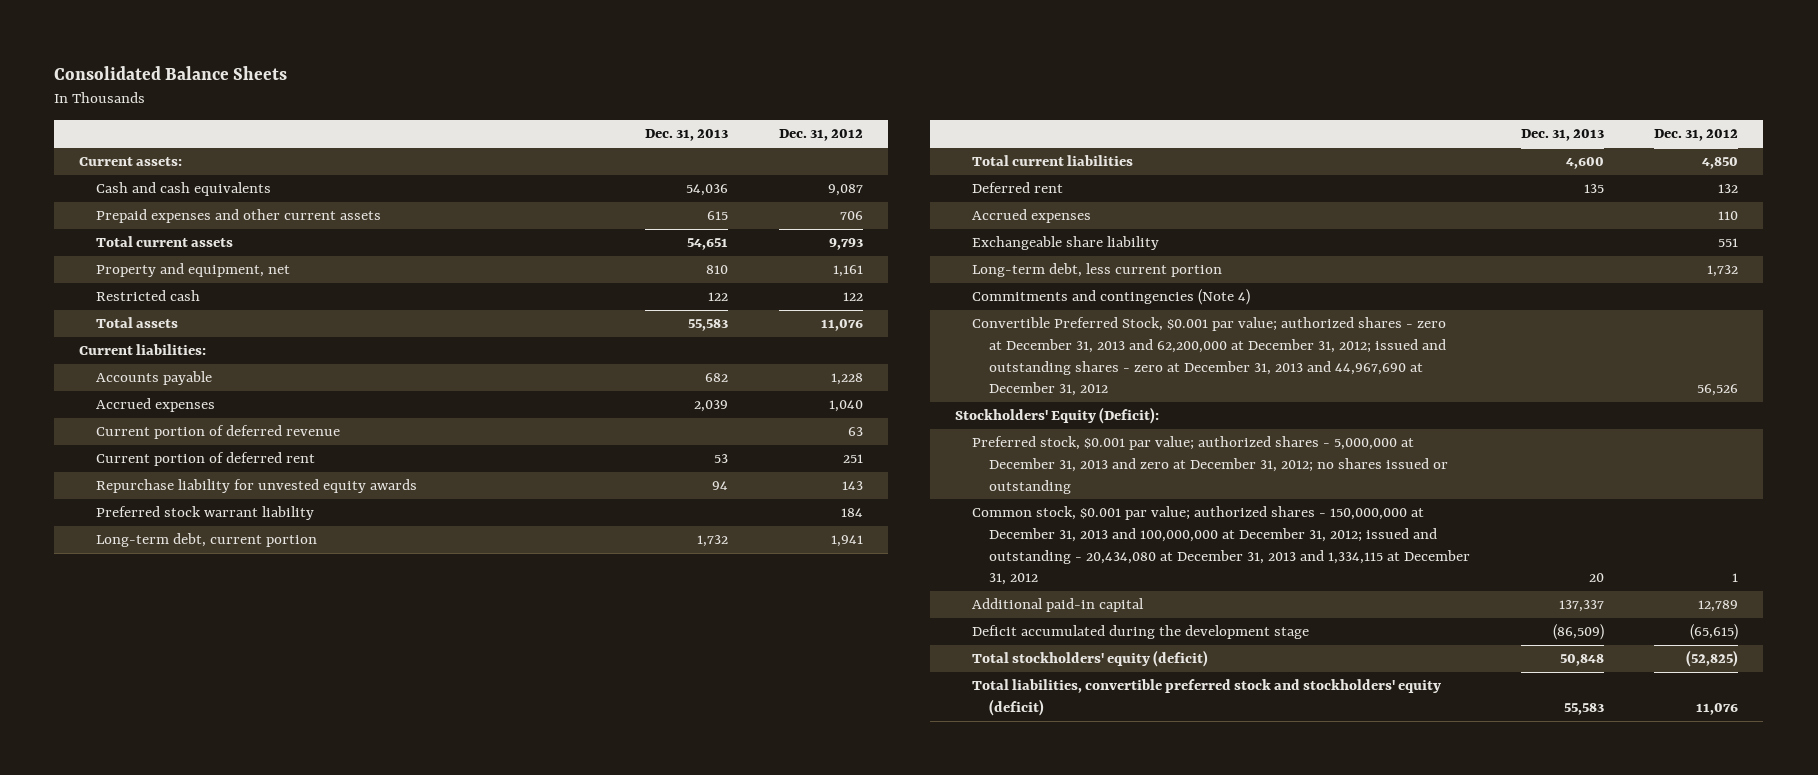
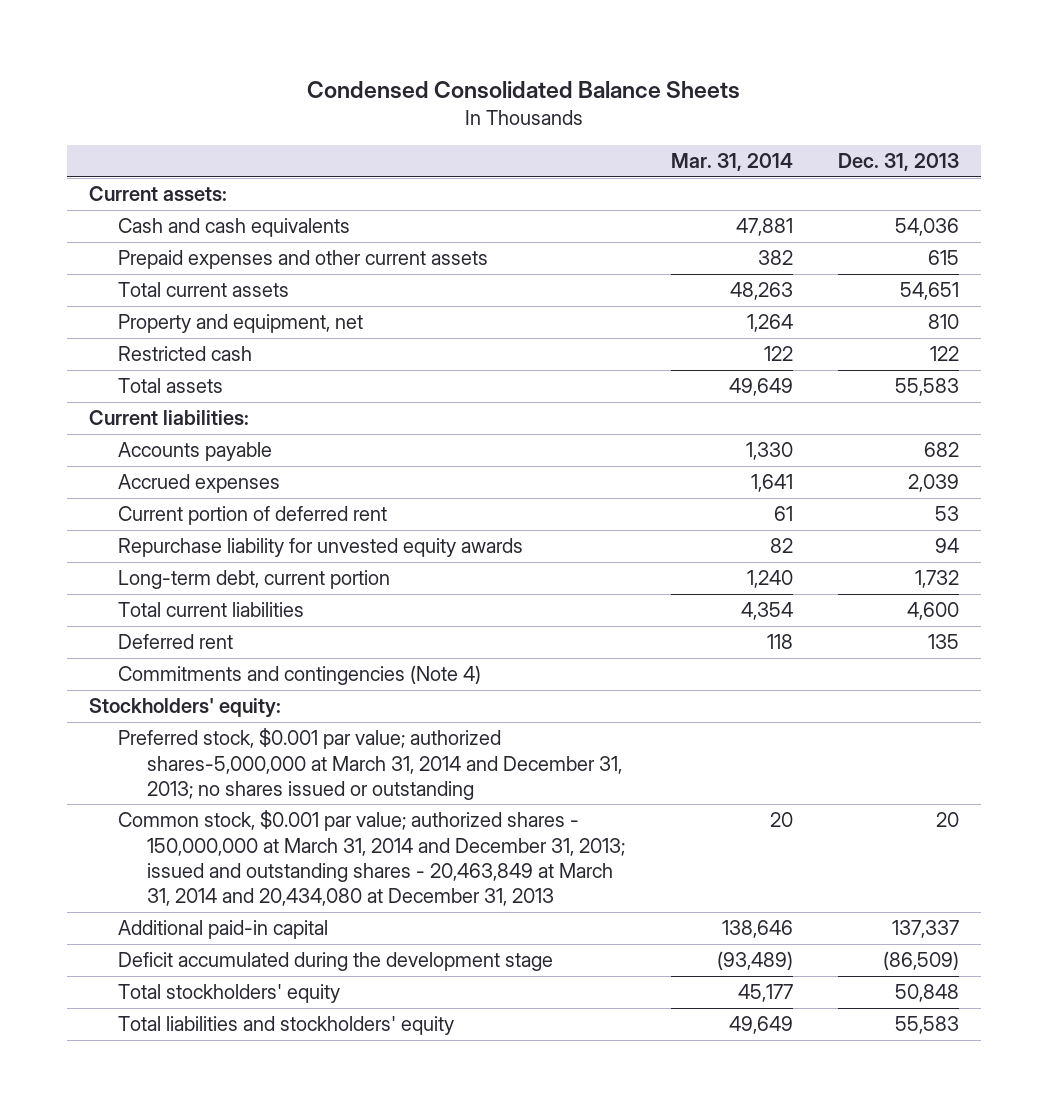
[54,66,288,81] Consolidated Balance Sheets -> [307,80,741,99] Condensed Consolidated Balance Sheets
[778,129,863,142] Dec. 31, 2012 -> none
none -> [670,153,793,172] Mar. 31, 2014
[96,425,341,440] Current portion of deferred revenue -> none
[96,506,315,521] Preferred stock warrant liability -> none
[972,209,1092,224] Accrued expenses -> none
[972,236,1160,251] Exchangeable share liability -> none
[972,263,1223,278] Long-term debt, less current portion -> none
[972,317,1447,397] Convertible Preferred Stock, $0.001 par value; authorized shares - zero at December 31, 2013 and 62,200,000 at December 31, 2012; issued and outstanding shares - zero at December 31, 2013 and 44,967,690 at December 31, 2012 -> none
[955,407,1160,425] Stockholders' Equity (Deficit): -> [89,698,282,719] Stockholders' equity:
[972,436,1449,494] Preferred stock, $0.001 par value; authorized shares - 5,000,000 at December 31, 2013 and zero at December 31, 2012; no shares issued or outstanding -> [118,728,623,800] Preferred stock, $0.001 par value; authorized shares-5,000,000 at March 31, 2014 and December 31, 2013; no shares issued or outstanding
[972,506,1471,586] Common stock, $0.001 par value; authorized shares - 150,000,000 at December 31, 2013 and 100,000,000 at December 31, 2012; issued and outstanding - 20,434,080 at December 31, 2013 and 1,334,115 at December 31, 2012 -> [118,810,626,907] Common stock, $0.001 par value; authorized shares - 150,000,000 at March 31, 2014 and December 31, 2013; issued and outstanding shares - 20,463,849 at March 31, 2014 and 20,434,080 at December 31, 2013
[972,650,1209,668] Total stockholders' equity (deficit) -> [118,984,341,1004] Total stockholders' equity
[972,679,1442,717] Total liabilities, convertible preferred stock and stockholders' equity (deficit) -> [118,1016,455,1036] Total liabilities and stockholders' equity

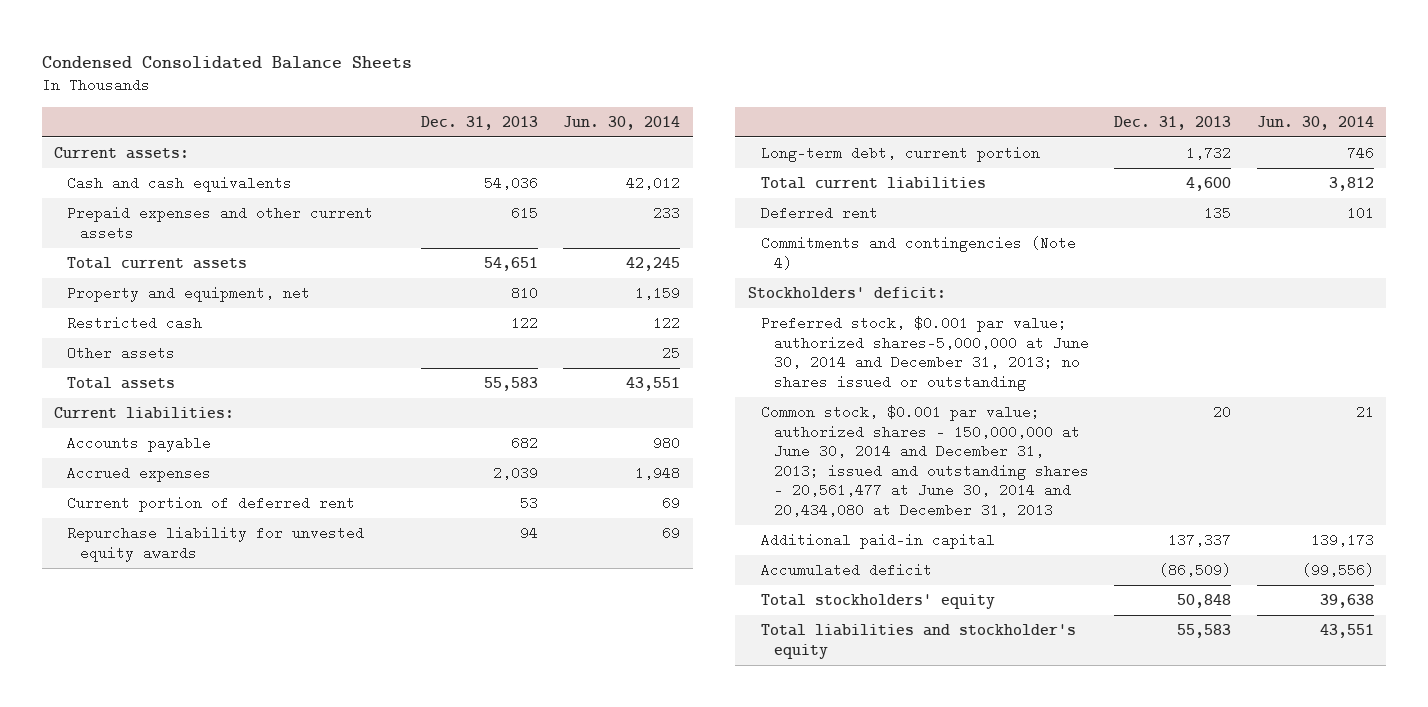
[670,153,793,172] Mar. 31, 2014 -> none
none -> [563,115,681,130] Jun. 30, 2014
none -> [67,346,176,361] Other assets
[89,698,282,719] Stockholders' equity: -> [747,287,946,299] Stockholders' deficit:
[118,728,623,800] Preferred stock, $0.001 par value; authorized shares-5,000,000 at March 31, 2014 and December 31, 2013; no shares issued or outstanding -> [760,316,1089,391] Preferred stock, $0.001 par value; authorized shares-5,000,000 at June 30, 2014 and December 31, 2013; no shares issued or outstanding
[118,810,626,907] Common stock, $0.001 par value; authorized shares - 150,000,000 at March 31, 2014 and December 31, 2013; issued and outstanding shares - 20,463,849 at March 31, 2014 and 20,434,080 at December 31, 2013 -> [760,405,1089,517] Common stock, $0.001 par value; authorized shares - 150,000,000 at June 30, 2014 and December 31, 2013; issued and outstanding shares - 20,561,477 at June 30, 2014 and 20,434,080 at December 31, 2013
[118,952,554,972] Deficit accumulated during the development stage -> [760,563,932,578] Accumulated deficit
[118,1016,455,1036] Total liabilities and stockholders' equity -> [760,624,1076,659] Total liabilities and stockholder's equity

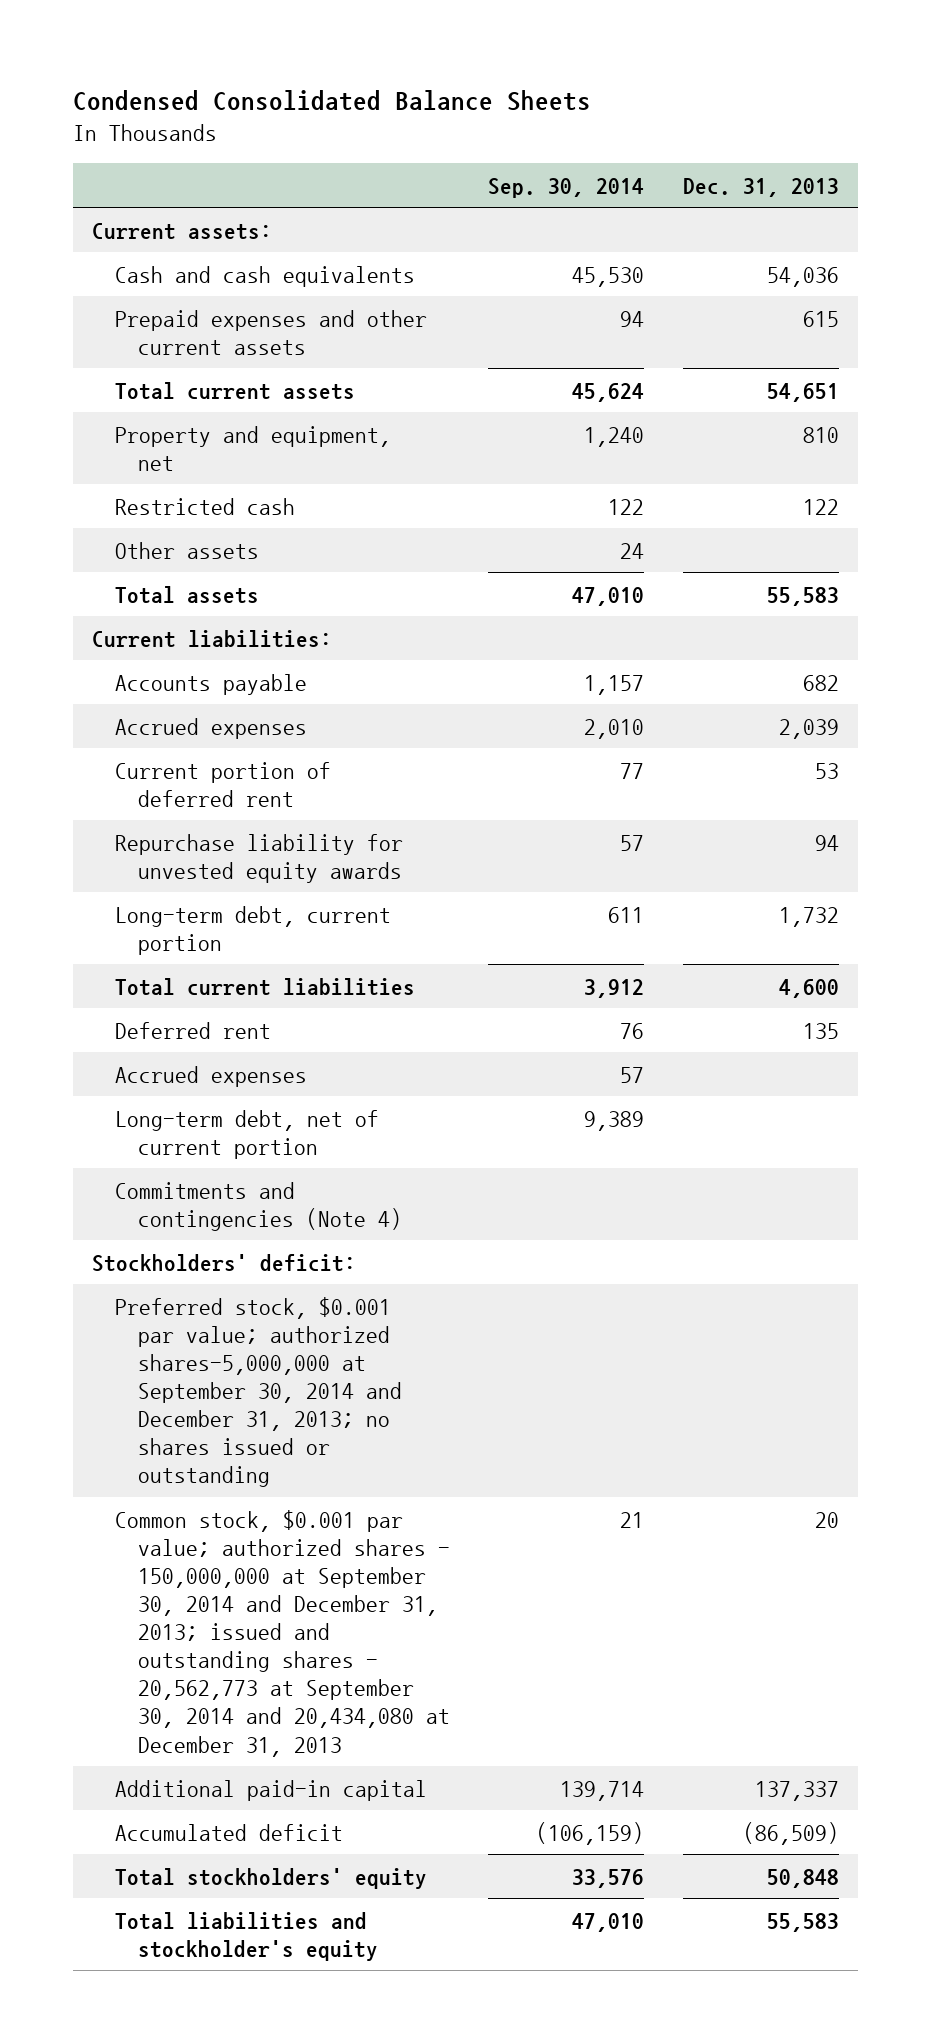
[563,115,681,130] Jun. 30, 2014 -> none
none -> [488,177,645,198] Sep. 30, 2014
none -> [115,1065,308,1087] Accrued expenses
none -> [115,1109,380,1159] Long-term debt, net of current portion
[760,316,1089,391] Preferred stock, $0.001 par value; authorized shares-5,000,000 at June 30, 2014 and December 31, 2013; no shares issued or outstanding -> [115,1296,403,1488] Preferred stock, $0.001 par value; authorized shares-5,000,000 at September 30, 2014 and December 31, 2013; no shares issued or outstanding
[760,405,1089,517] Common stock, $0.001 par value; authorized shares - 150,000,000 at June 30, 2014 and December 31, 2013; issued and outstanding shares - 20,561,477 at June 30, 2014 and 20,434,080 at December 31, 2013 -> [115,1509,451,1757] Common stock, $0.001 par value; authorized shares - 150,000,000 at September 30, 2014 and December 31, 2013; issued and outstanding shares - 20,562,773 at September 30, 2014 and 20,434,080 at December 31, 2013

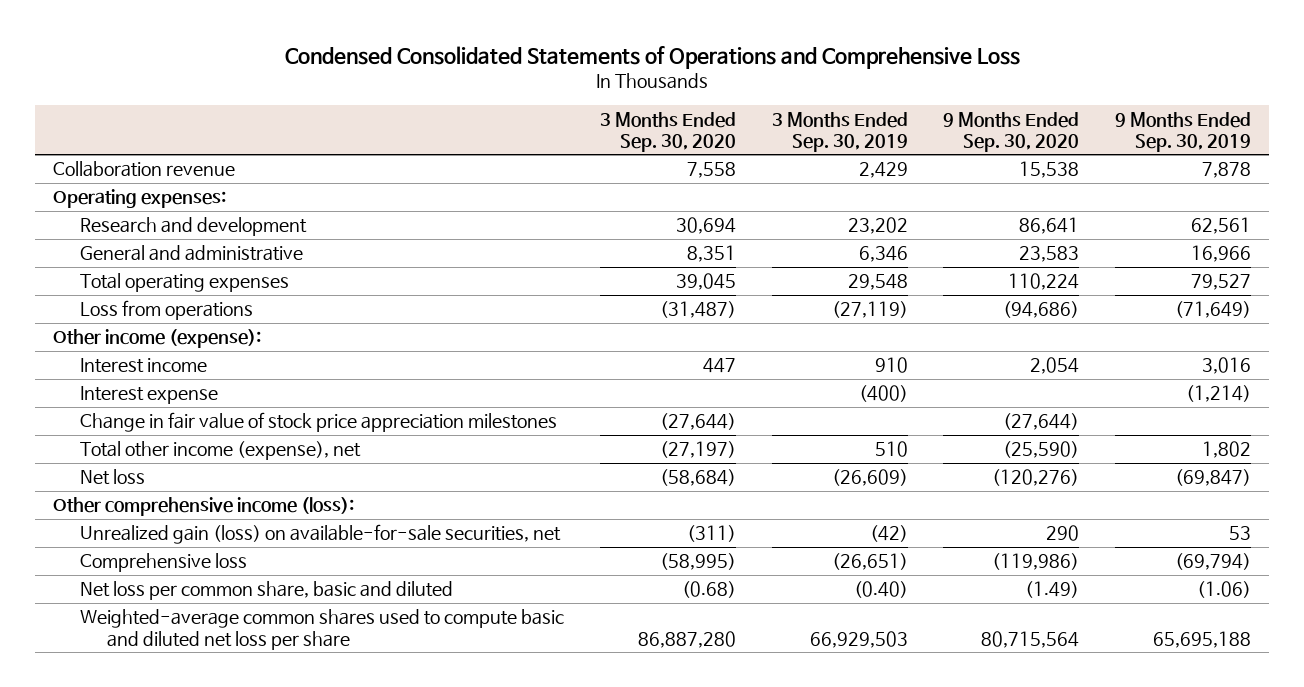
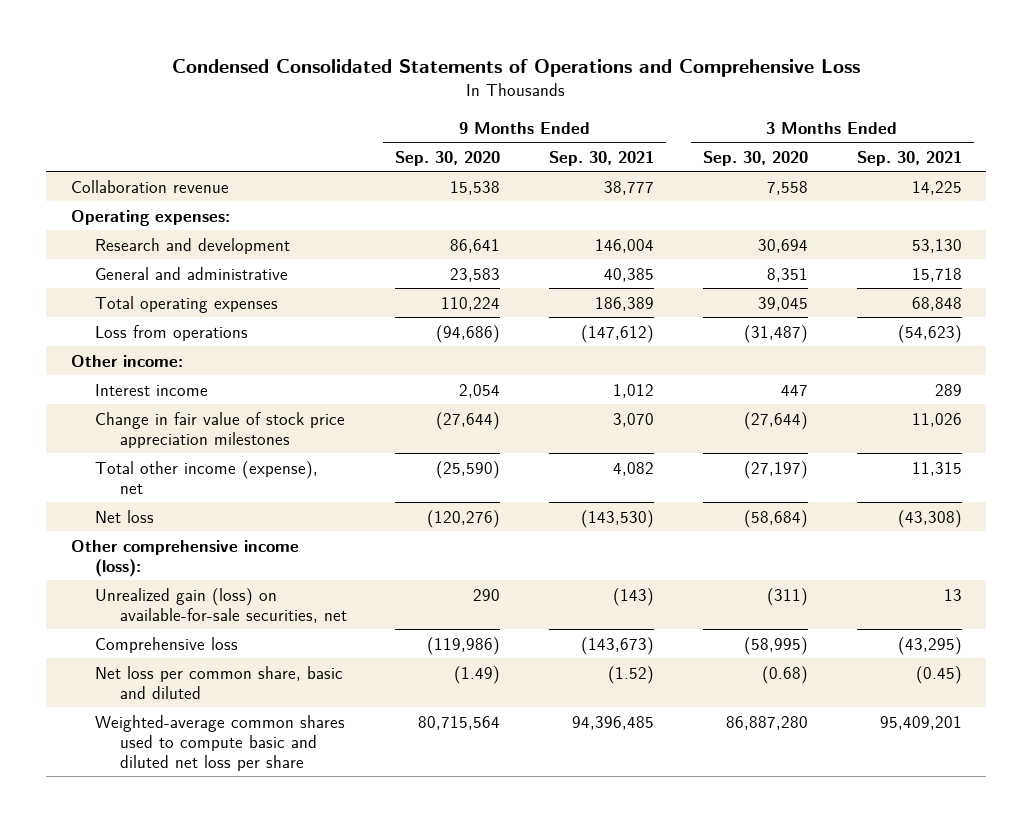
[771,111,908,152] 3 Months Ended Sep. 30, 2019 -> none
[1114,111,1251,152] 9 Months Ended Sep. 30, 2019 -> none
none -> [549,150,655,166] Sep. 30, 2021
none -> [856,150,962,166] Sep. 30, 2021
[53,329,262,349] Other income (expense): -> [70,354,183,367] Other income:
[80,386,219,405] Interest expense -> none

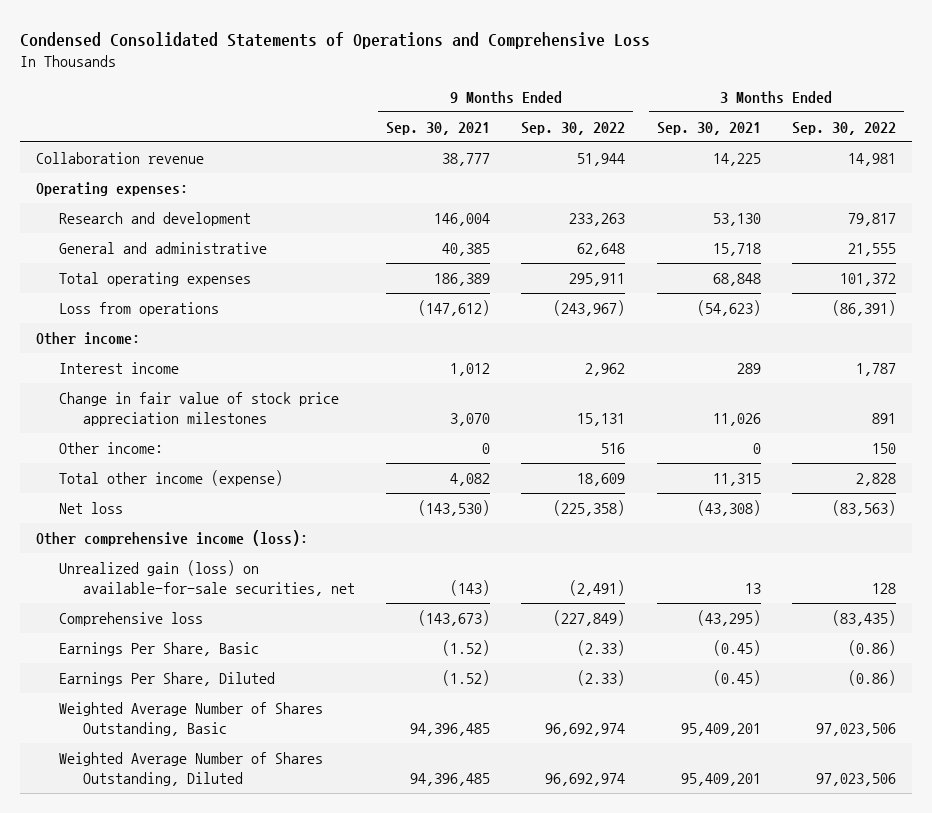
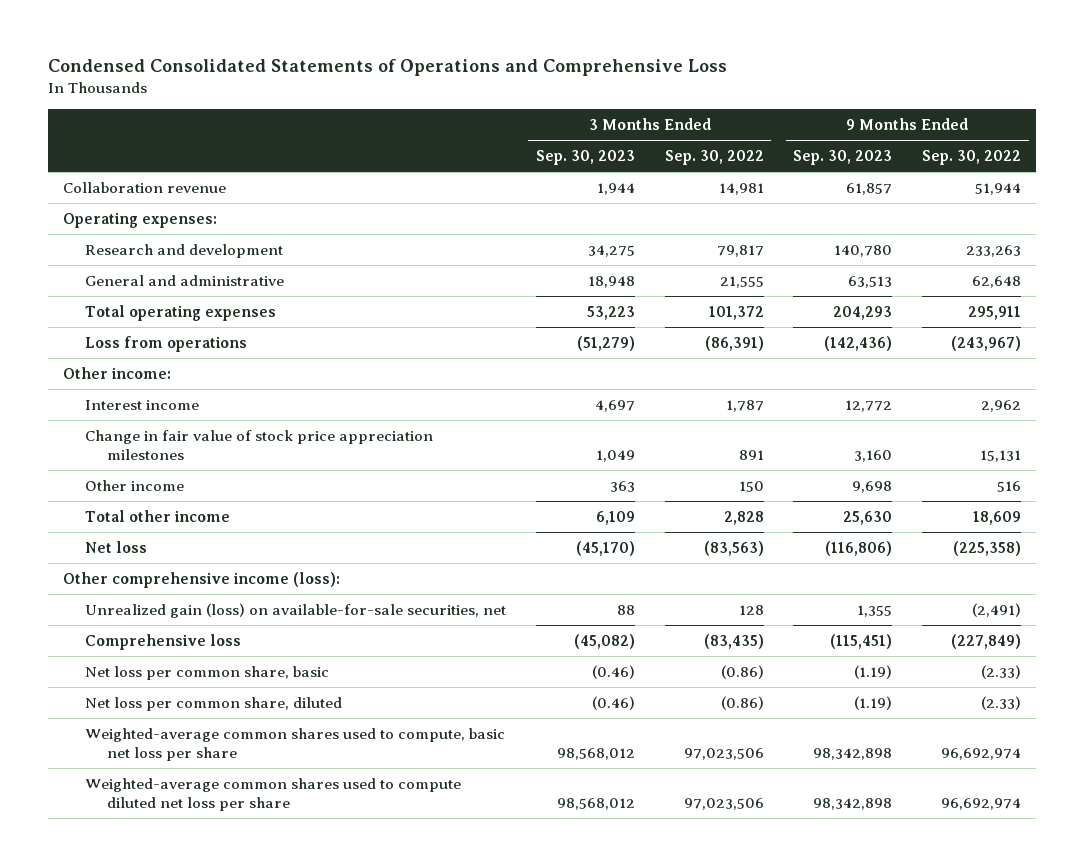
[386,121,491,135] Sep. 30, 2021 -> none
[656,121,761,135] Sep. 30, 2021 -> none
none -> [535,150,635,166] Sep. 30, 2023
none -> [793,150,893,166] Sep. 30, 2023
[59,442,164,455] Other income: -> [85,479,185,491] Other income
[59,470,284,487] Total other income (expense) -> [85,509,231,522] Total other income
[59,642,260,657] Earnings Per Share, Basic -> [85,665,330,680] Net loss per common share, basic
[59,672,276,687] Earnings Per Share, Diluted -> [85,696,343,711] Net loss per common share, diluted
[59,702,324,737] Weighted Average Number of Shares Outstanding, Basic -> [85,727,506,761] Weighted-average common shares used to compute, basic net loss per share
[59,752,324,787] Weighted Average Number of Shares Outstanding, Diluted -> [85,777,462,811] Weighted-average common shares used to compute diluted net loss per share

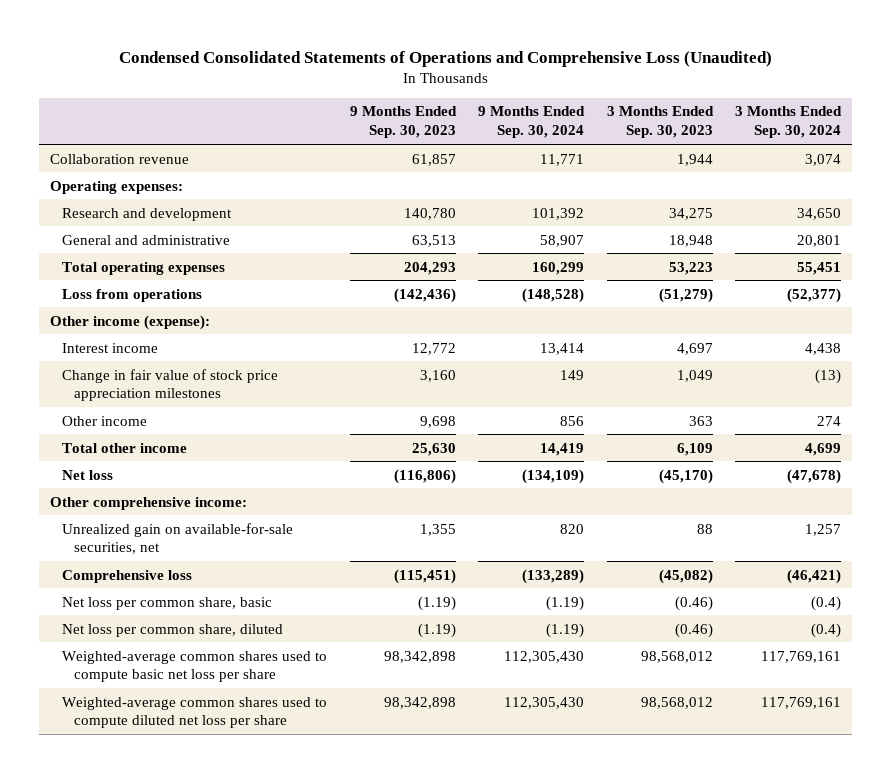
[47,59,727,77] Condensed Consolidated Statements of Operations and Comprehensive Loss -> [118,50,772,67] Condensed Consolidated Statements of Operations and Comprehensive Loss (Unaudited)
[664,150,764,166] Sep. 30, 2022 -> none
[922,150,1022,166] Sep. 30, 2022 -> none
none -> [478,106,586,139] 9 Months Ended Sep. 30, 2024
none -> [734,106,842,139] 3 Months Ended Sep. 30, 2024
[62,366,171,379] Other income: -> [50,314,211,330] Other income (expense):
[62,571,340,588] Other comprehensive income (loss): -> [50,496,248,510] Other comprehensive income:
[85,602,507,618] Unrealized gain (loss) on available-for-sale securities, net -> [62,522,294,555] Unrealized gain on available-for-sale securities, net
[85,727,506,761] Weighted-average common shares used to compute, basic net loss per share -> [62,650,328,683] Weighted-average common shares used to compute basic net loss per share

